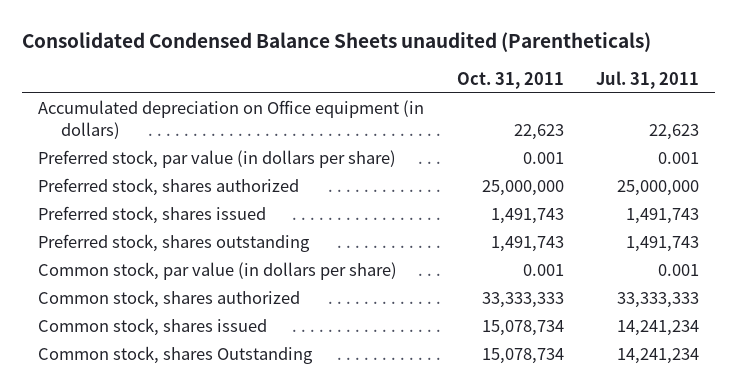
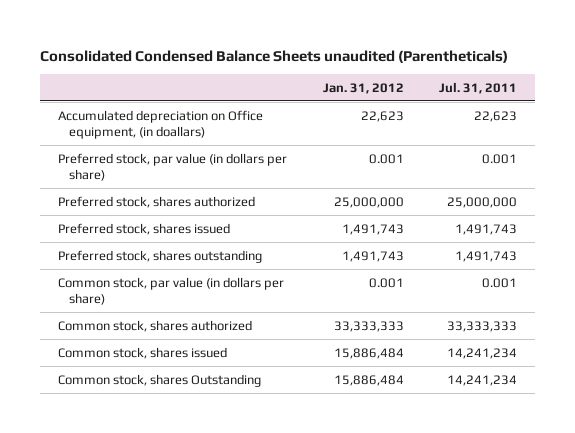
[456,71,564,89] Oct. 31, 2011 -> none
none -> [322,82,404,94] Jan. 31, 2012
[38,100,425,139] Accumulated depreciation on Office equipment (in dollars) -> [58,109,264,140] Accumulated depreciation on Office equipment, (in doallars)

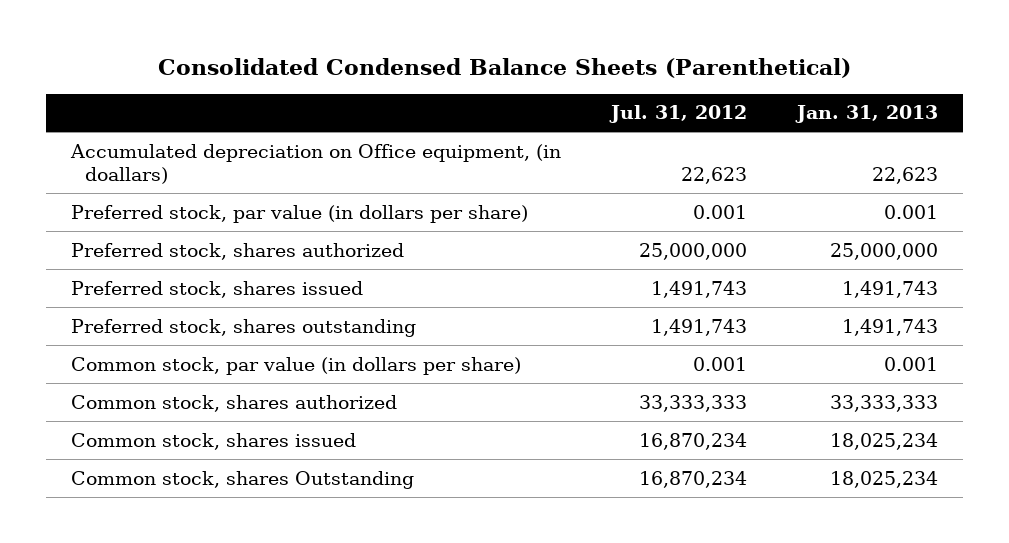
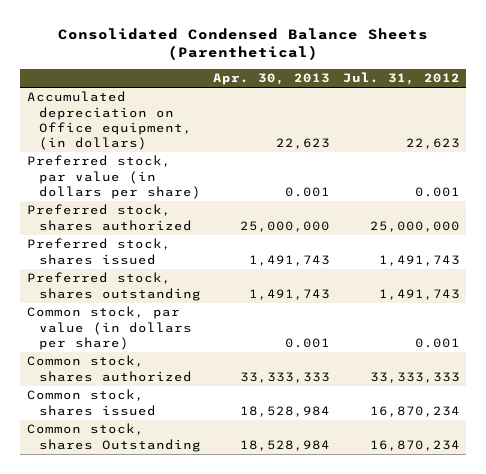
[794,105,938,124] Jan. 31, 2013 -> none
none -> [213,73,331,86] Apr. 30, 2013
[70,143,562,185] Accumulated depreciation on Office equipment, (in doallars) -> [26,91,192,151] Accumulated depreciation on Office equipment, (in dollars)

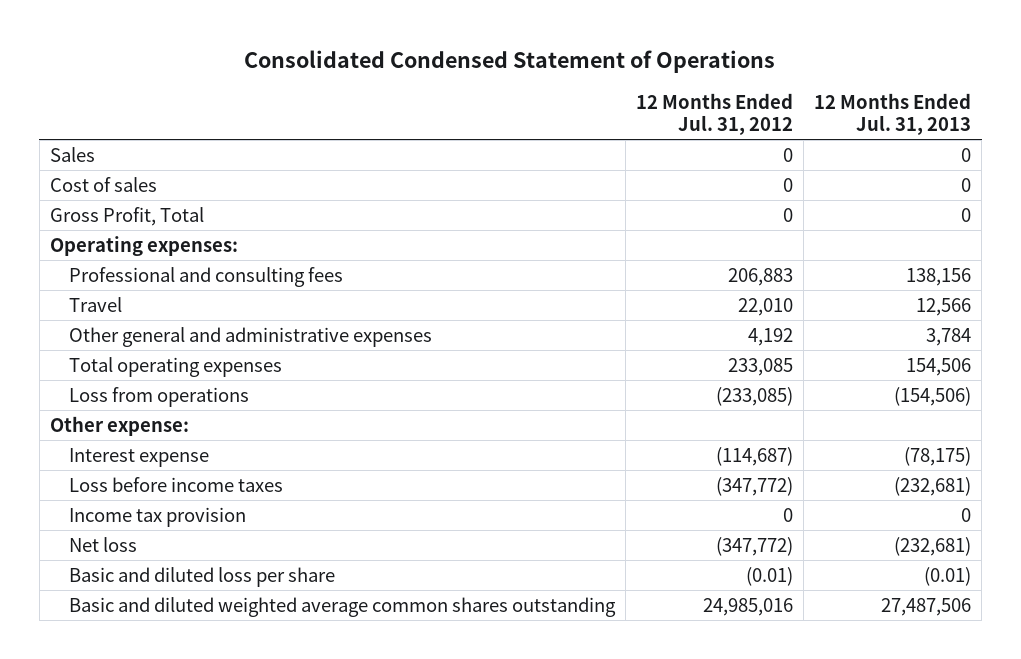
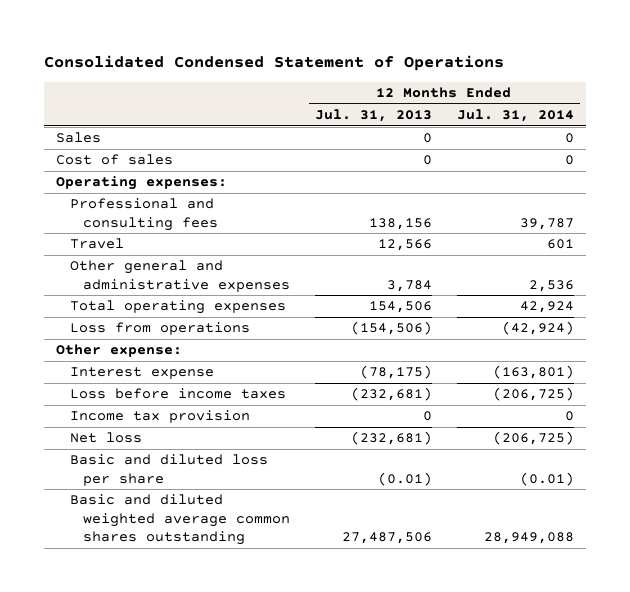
[635,92,793,136] 12 Months Ended Jul. 31, 2012 -> none
none -> [456,109,574,123] Jul. 31, 2014
[49,206,204,226] Gross Profit, Total -> none

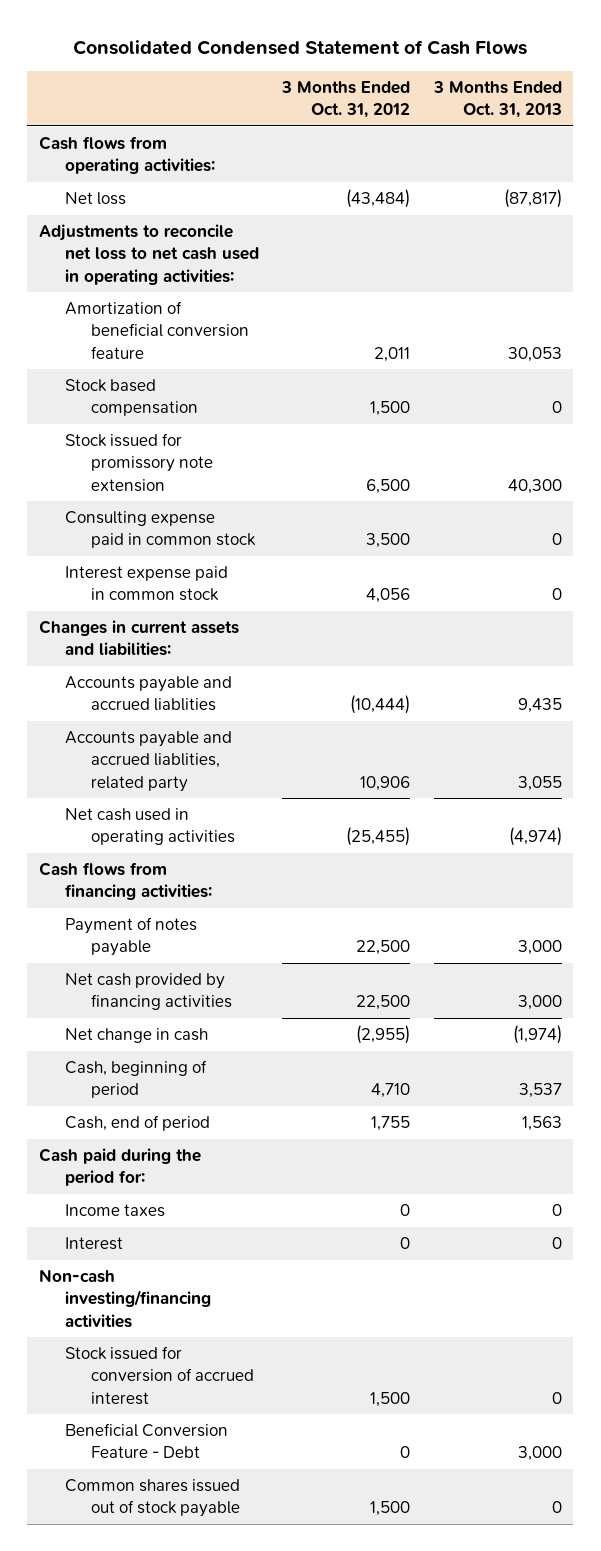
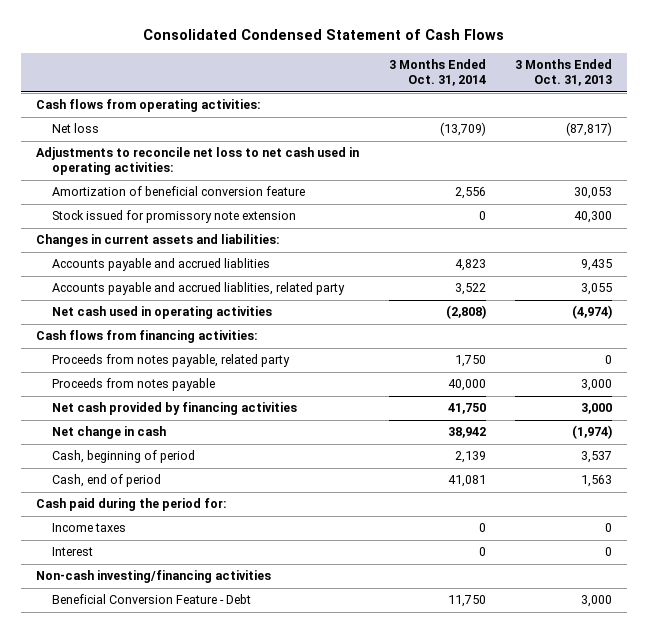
[281,81,411,119] 3 Months Ended Oct. 31, 2012 -> none
none -> [388,59,486,87] 3 Months Ended Oct. 31, 2014
[64,379,198,417] Stock based compensation -> none
[64,511,256,549] Consulting expense paid in common stock -> none
[64,566,228,602] Interest expense paid in common stock -> none
[64,917,197,957] Payment of notes payable -> none
none -> [51,354,290,368] Proceeds from notes payable, related party
none -> [51,378,215,392] Proceeds from notes payable
[64,1346,254,1405] Stock issued for conversion of accrued interest -> none
[64,1479,240,1518] Common shares issued out of stock payable -> none

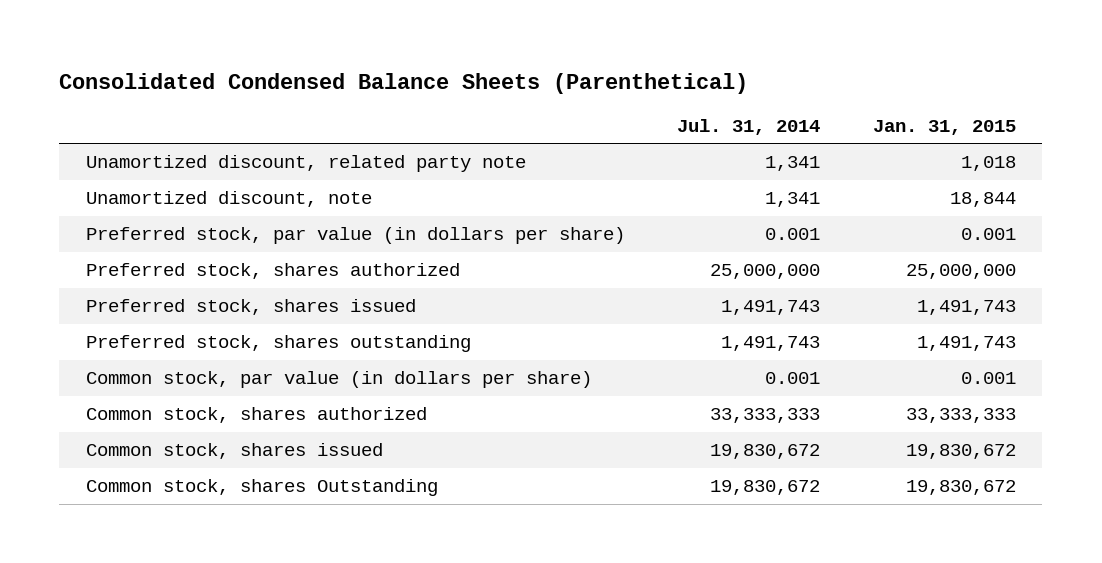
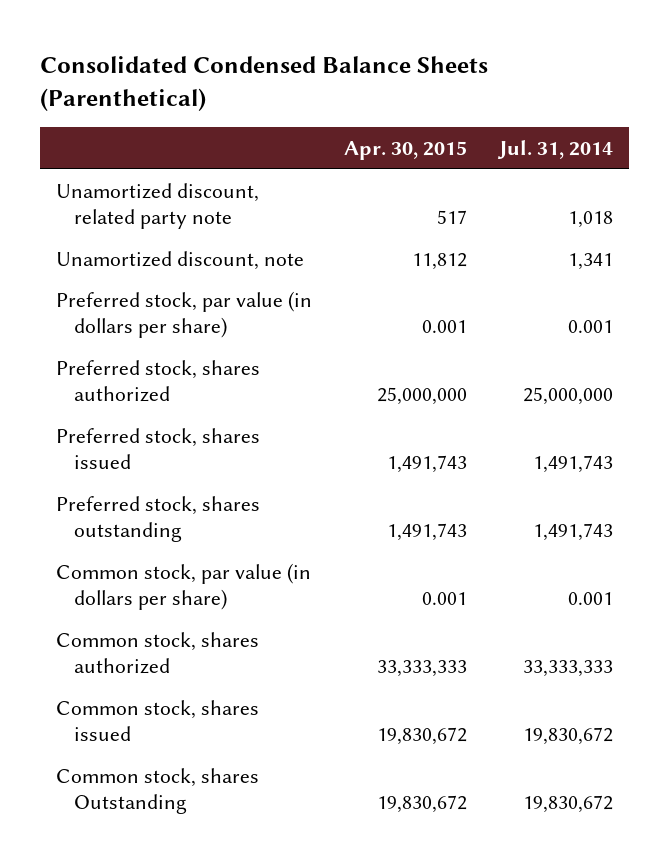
[873,119,1017,135] Jan. 31, 2015 -> none
none -> [343,141,467,161] Apr. 30, 2015
[765,156,821,172] 1,341 -> [567,210,613,228] 1,018

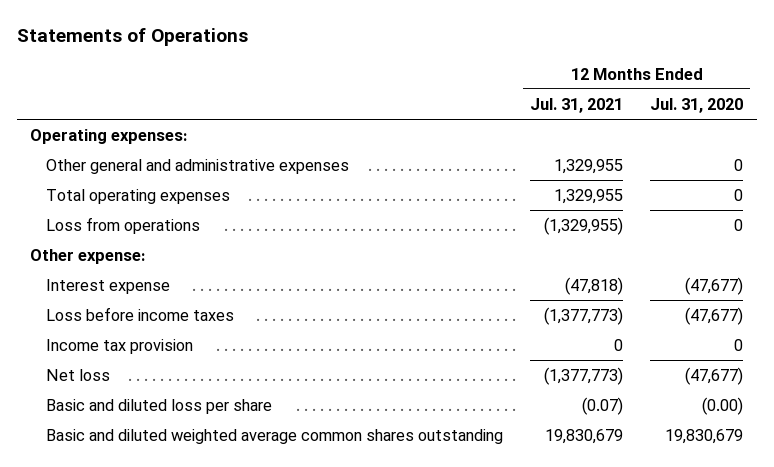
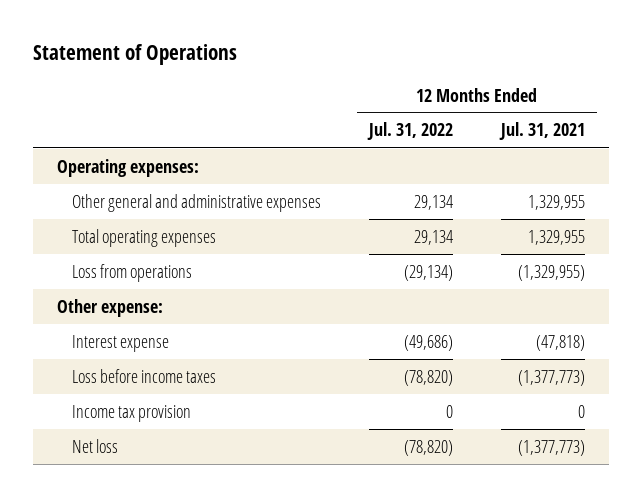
[16,28,248,47] Statements of Operations -> [32,44,237,66] Statement of Operations
[650,97,744,113] Jul. 31, 2020 -> none
none -> [367,122,454,141] Jul. 31, 2022
[45,398,272,414] Basic and diluted loss per share -> none
[45,428,503,444] Basic and diluted weighted average common shares outstanding -> none

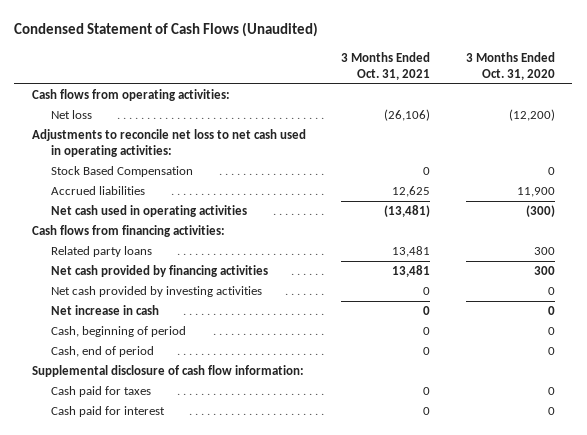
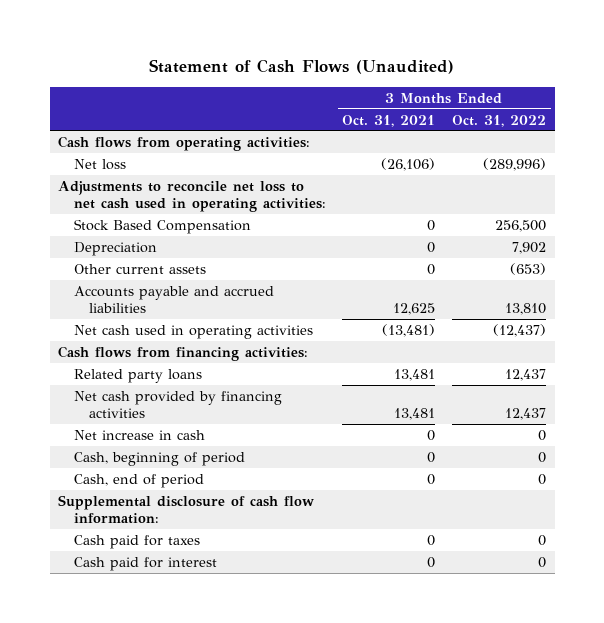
[14,22,319,38] Condensed Statement of Cash Flows (Unaudited) -> [149,59,455,75] Statement of Cash Flows (Unaudited)
[465,51,555,80] 3 Months Ended Oct. 31, 2020 -> none
none -> [452,114,547,127] Oct. 31, 2022
none -> [73,241,157,256] Depreciation
none -> [73,263,206,274] Other current assets
[51,186,146,196] Accrued liabilities -> [73,285,274,313] Accounts payable and accrued liabilities
[51,286,263,298] Net cash provided by investing activities -> none

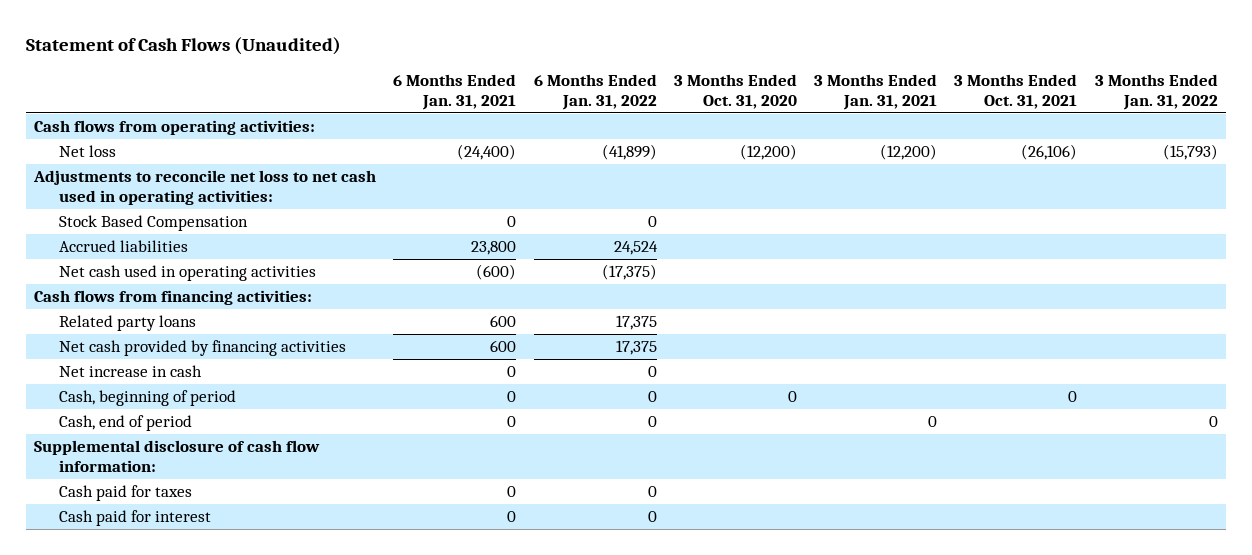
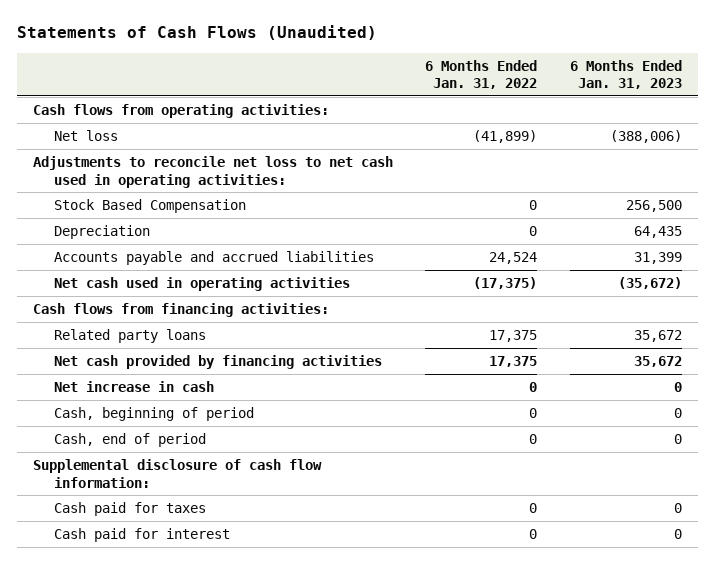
[25,37,341,56] Statement of Cash Flows (Unaudited) -> [16,25,377,41] Statements of Cash Flows (Unaudited)
[393,73,517,110] 6 Months Ended Jan. 31, 2021 -> none
[673,73,797,109] 3 Months Ended Oct. 31, 2020 -> none
[814,73,938,110] 3 Months Ended Jan. 31, 2021 -> none
[954,73,1078,109] 3 Months Ended Oct. 31, 2021 -> none
[1094,73,1218,110] 3 Months Ended Jan. 31, 2022 -> none
none -> [569,59,682,90] 6 Months Ended Jan. 31, 2023
none -> [53,224,150,239] Depreciation
[58,240,188,253] Accrued liabilities -> [53,250,374,265] Accounts payable and accrued liabilities

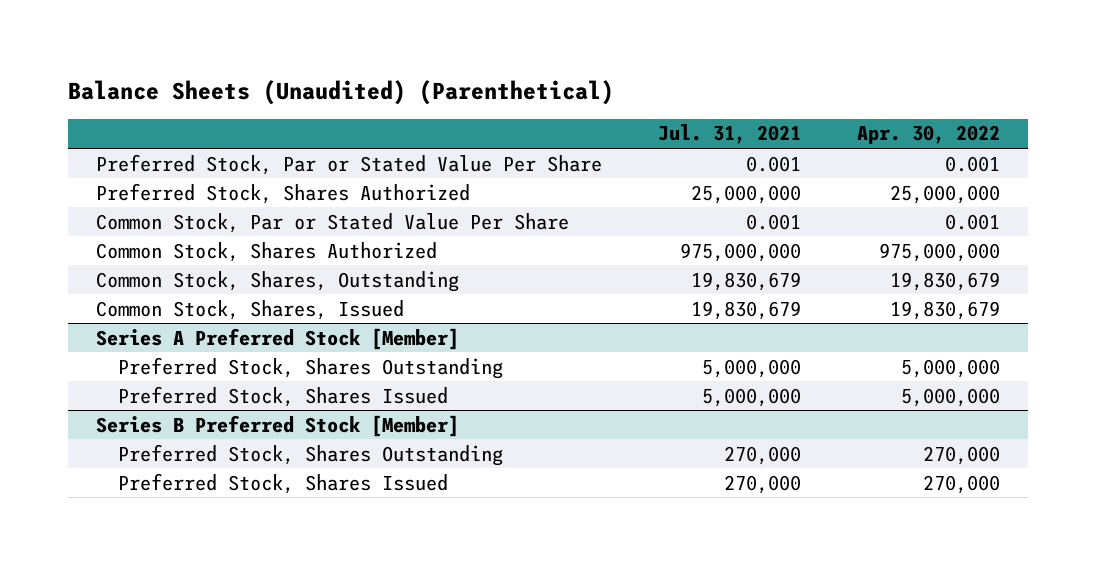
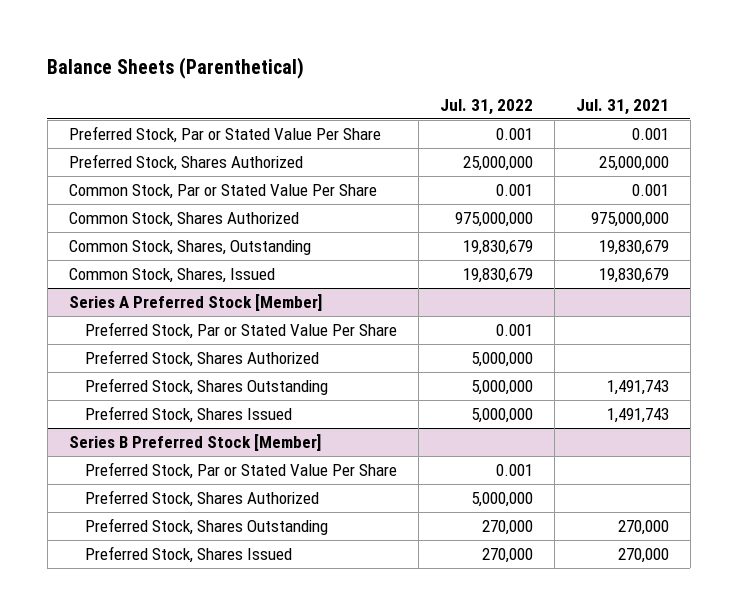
[67,79,614,105] Balance Sheets (Unaudited) (Parenthetical) -> [47,56,305,79] Balance Sheets (Parenthetical)
[856,125,1000,145] Apr. 30, 2022 -> none
none -> [439,99,533,116] Jul. 31, 2022
none -> [84,322,397,340] Preferred Stock, Par or Stated Value Per Share
none -> [84,350,319,368] Preferred Stock, Shares Authorized
[701,358,801,378] 5,000,000 -> [606,380,669,396] 1,491,743
[701,387,801,407] 5,000,000 -> [606,408,669,424] 1,491,743
none -> [84,462,397,480] Preferred Stock, Par or Stated Value Per Share
none -> [84,490,319,508] Preferred Stock, Shares Authorized

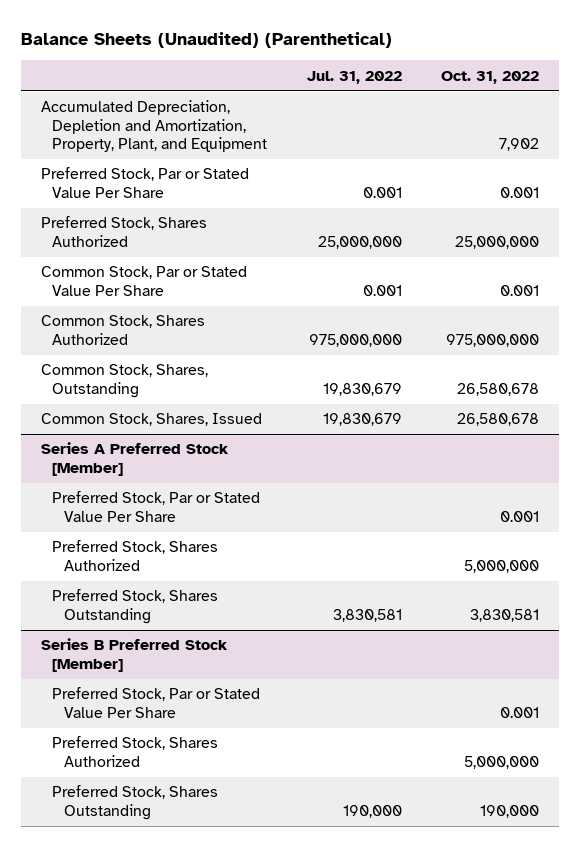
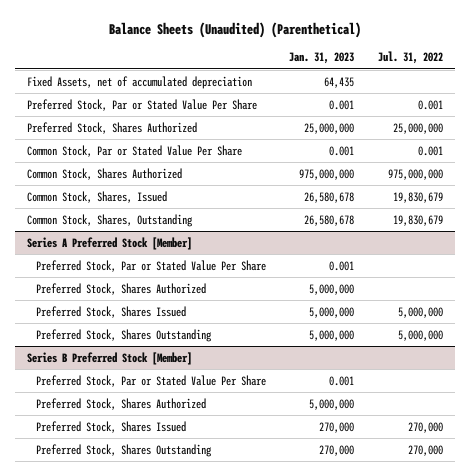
[441,70,540,84] Oct. 31, 2022 -> none
none -> [289,52,355,65] Jan. 31, 2023
[40,100,268,153] Accumulated Depreciation, Depletion and Amortization, Property, Plant, and Equipment -> [26,75,252,89] Fixed Assets, net of accumulated depreciation
[40,364,208,398] Common Stock, Shares, Outstanding -> [26,213,193,227] Common Stock, Shares, Outstanding
none -> [35,305,186,318] Preferred Stock, Shares Issued
[332,608,402,622] 3,830,581 -> [397,329,443,341] 5,000,000
none -> [35,420,186,433] Preferred Stock, Shares Issued
[342,804,402,818] 190,000 -> [407,444,443,456] 270,000

